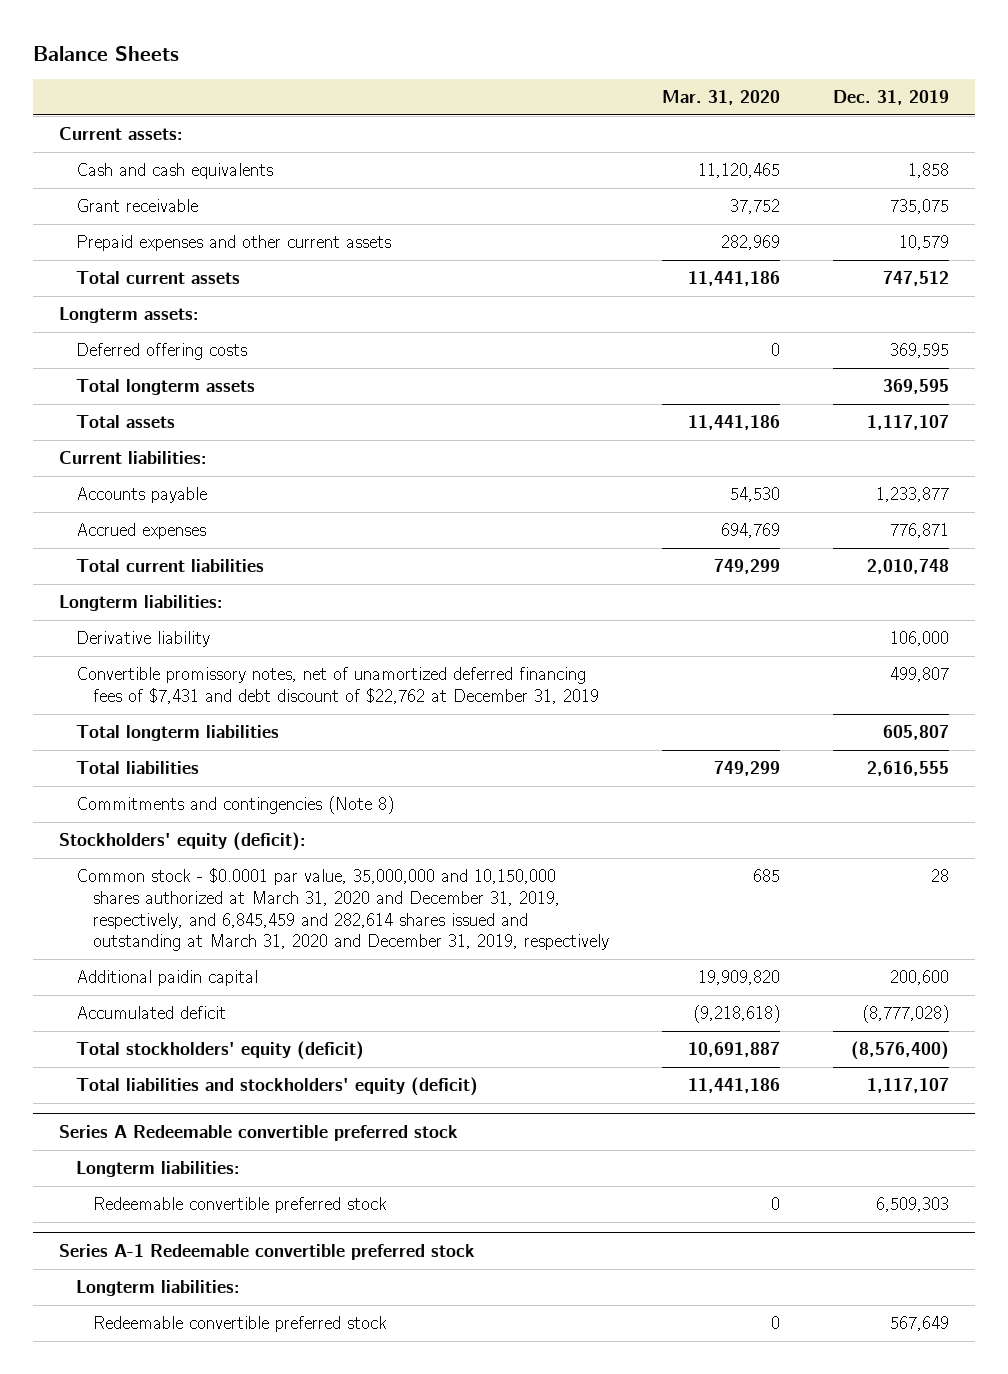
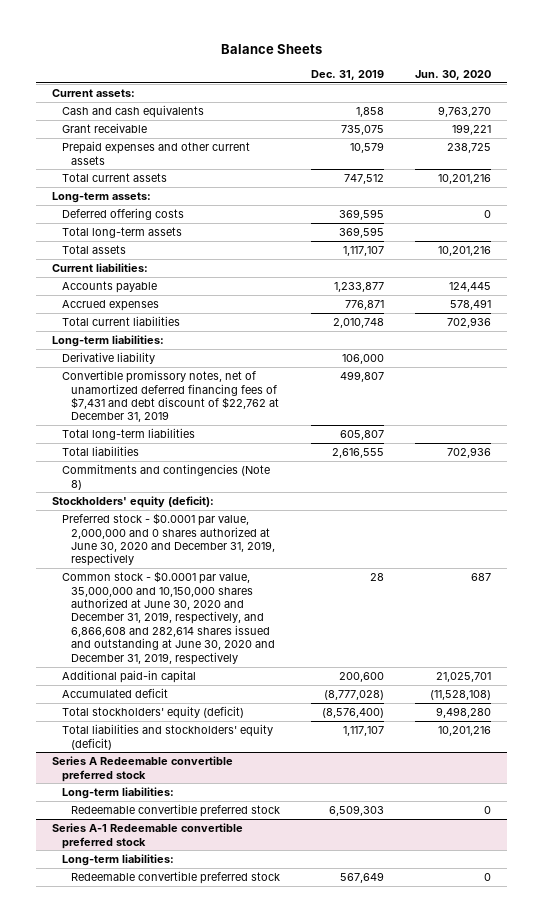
[661,90,780,106] Mar. 31, 2020 -> none
none -> [415,69,492,80] Jun. 30, 2020
[59,307,200,324] Longterm assets: -> [51,192,151,204] Long-term assets:
[76,379,256,396] Total longterm assets -> [61,227,182,239] Total long-term assets
[59,595,224,612] Longterm liabilities: -> [51,335,164,348] Long-term liabilities:
[76,725,280,742] Total longterm liabilities -> [61,428,195,441] Total long-term liabilities
none -> [61,513,276,567] Preferred stock - $0.0001 par value, 2,000,000 and 0 shares authorized at June 30, 2020 and December 31, 2019, respectively
[76,868,609,952] Common stock - $0.0001 par value, 35,000,000 and 10,150,000 shares authorized at March 31, 2020 and December 31, 2019, respectively, and 6,845,459 and 282,614 shares issued and outstanding at March 31, 2020 and December 31, 2019, respectively -> [61,571,276,665] Common stock - $0.0001 par value, 35,000,000 and 10,150,000 shares authorized at June 30, 2020 and December 31, 2019, respectively, and 6,866,608 and 282,614 shares issued and outstanding at June 30, 2020 and December 31, 2019, respectively
[76,970,259,987] Additional paidin capital -> [61,670,196,684] Additional paid-in capital
[76,1161,241,1178] Longterm liabilities: -> [61,787,174,800] Long-term liabilities:
[76,1280,241,1297] Longterm liabilities: -> [61,854,174,867] Long-term liabilities:

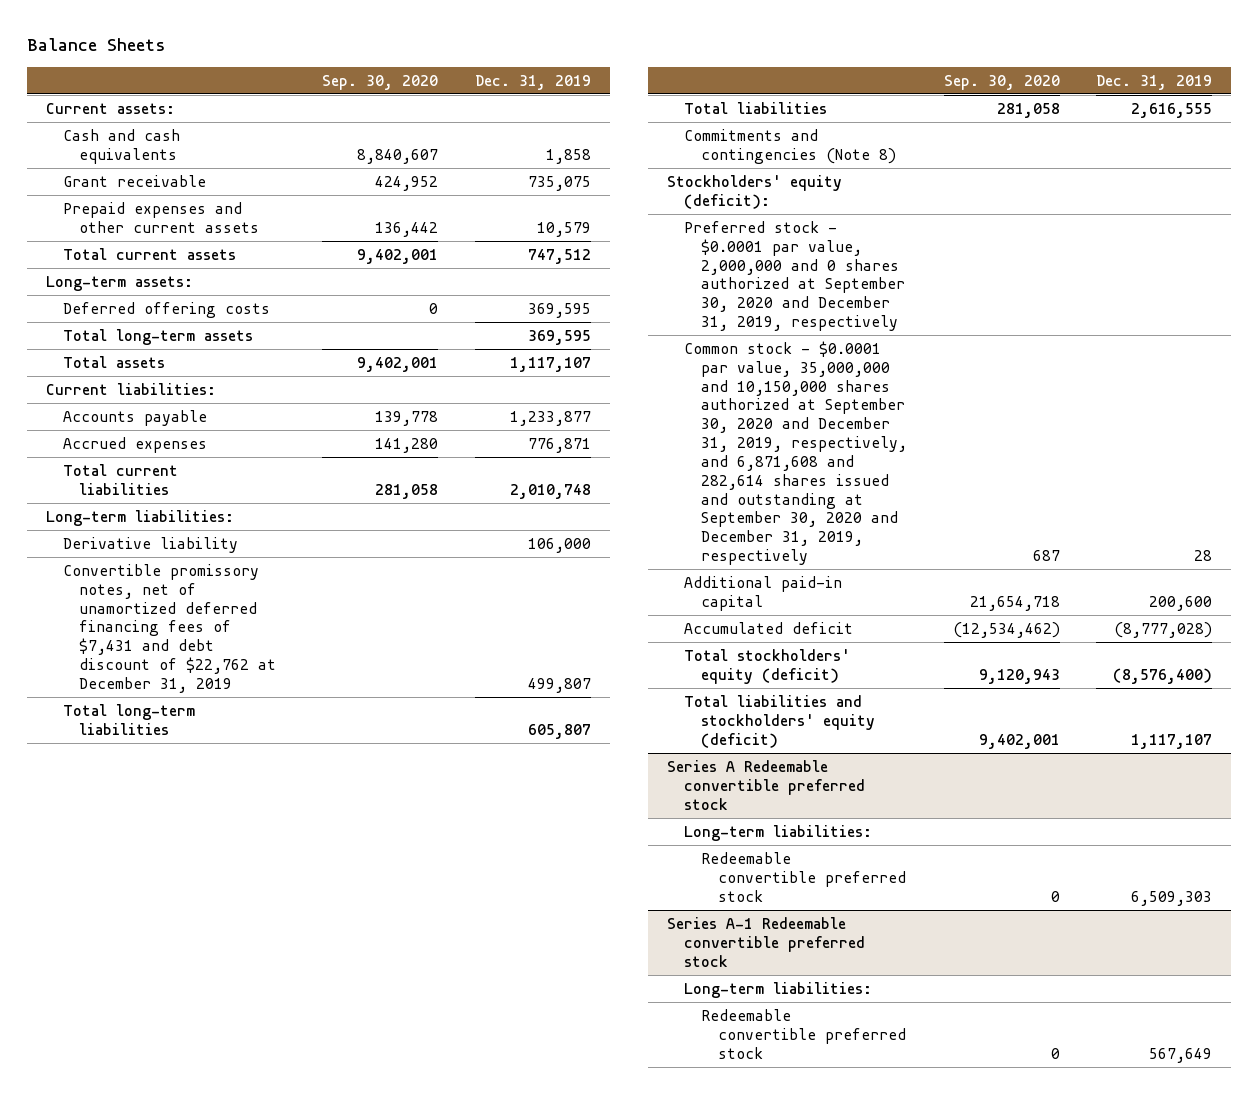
[415,69,492,80] Jun. 30, 2020 -> none
none -> [322,74,439,90] Sep. 30, 2020
[61,513,276,567] Preferred stock - $0.0001 par value, 2,000,000 and 0 shares authorized at June 30, 2020 and December 31, 2019, respectively -> [683,220,905,332] Preferred stock - $0.0001 par value, 2,000,000 and 0 shares authorized at September 30, 2020 and December 31, 2019, respectively
[61,571,276,665] Common stock - $0.0001 par value, 35,000,000 and 10,150,000 shares authorized at June 30, 2020 and December 31, 2019, respectively, and 6,866,608 and 282,614 shares issued and outstanding at June 30, 2020 and December 31, 2019, respectively -> [683,340,907,566] Common stock - $0.0001 par value, 35,000,000 and 10,150,000 shares authorized at September 30, 2020 and December 31, 2019, respectively, and 6,871,608 and 282,614 shares issued and outstanding at September 30, 2020 and December 31, 2019, respectively

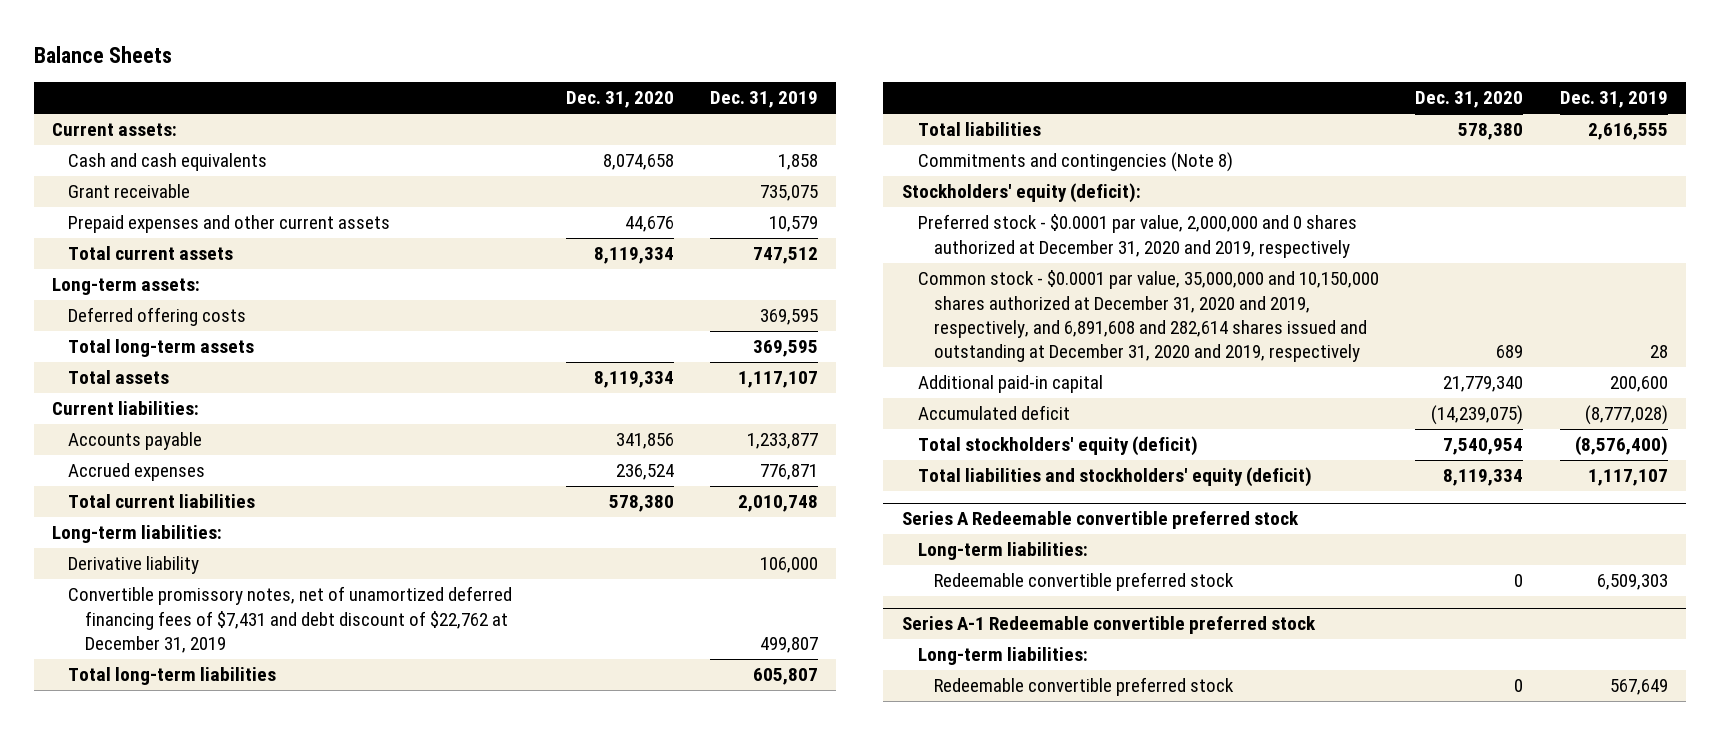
[322,74,439,90] Sep. 30, 2020 -> none
none -> [565,91,674,109] Dec. 31, 2020
[683,220,905,332] Preferred stock - $0.0001 par value, 2,000,000 and 0 shares authorized at September 30, 2020 and December 31, 2019, respectively -> [917,214,1357,258] Preferred stock - $0.0001 par value, 2,000,000 and 0 shares authorized at December 31, 2020 and 2019, respectively
[683,340,907,566] Common stock - $0.0001 par value, 35,000,000 and 10,150,000 shares authorized at September 30, 2020 and December 31, 2019, respectively, and 6,871,608 and 282,614 shares issued and outstanding at September 30, 2020 and December 31, 2019, respectively -> [917,270,1379,362] Common stock - $0.0001 par value, 35,000,000 and 10,150,000 shares authorized at December 31, 2020 and 2019, respectively, and 6,891,608 and 282,614 shares issued and outstanding at December 31, 2020 and 2019, respectively

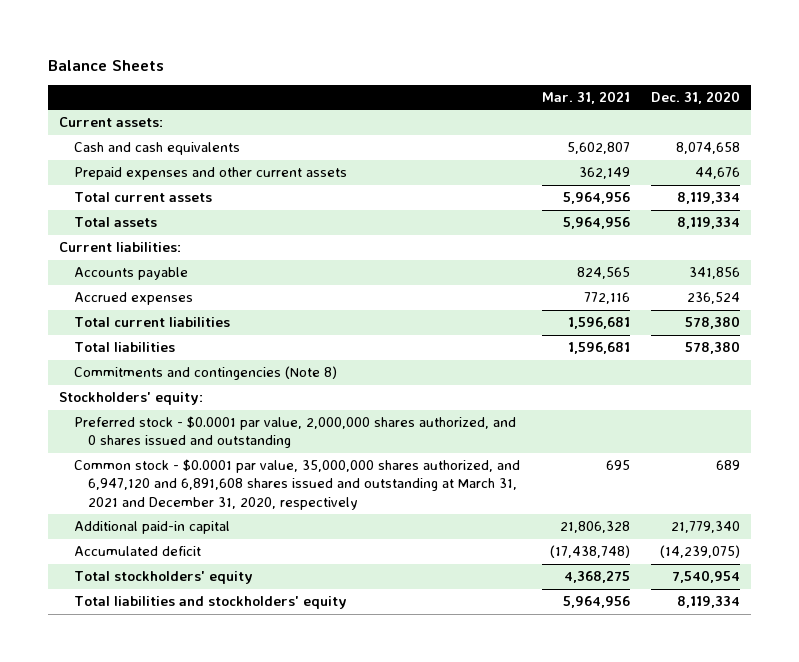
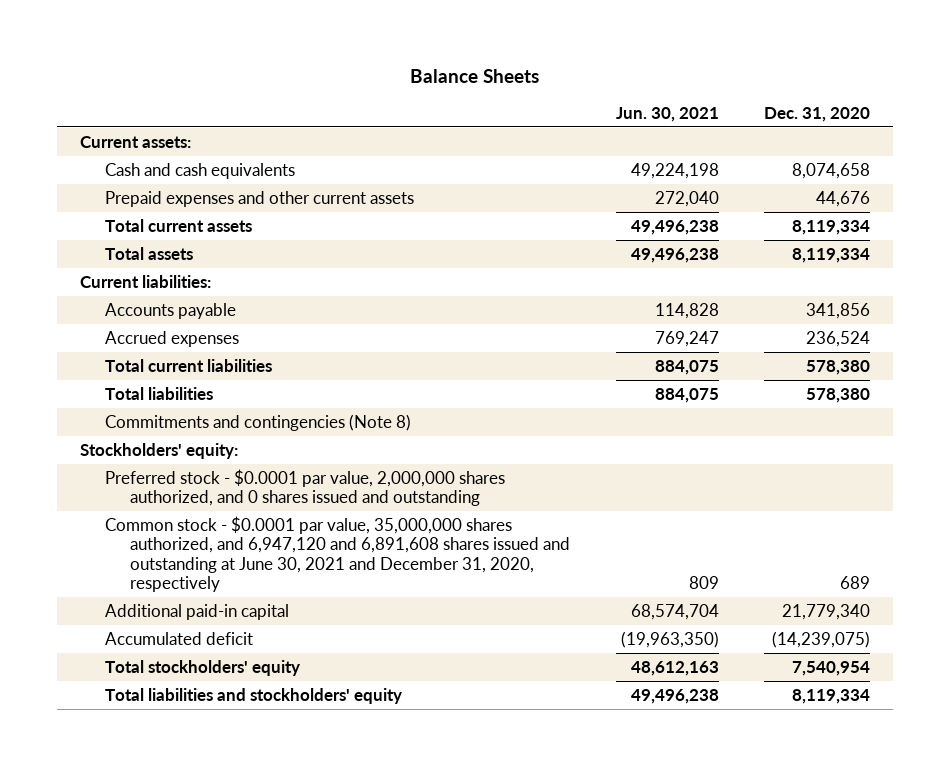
[541,90,630,104] Mar. 31, 2021 -> none
none -> [615,106,719,122] Jun. 30, 2021
[73,459,520,510] Common stock - $0.0001 par value, 35,000,000 shares authorized, and 6,947,120 and 6,891,608 shares issued and outstanding at March 31, 2021 and December 31, 2020, respectively -> [105,515,571,593] Common stock - $0.0001 par value, 35,000,000 shares authorized, and 6,947,120 and 6,891,608 shares issued and outstanding at June 30, 2021 and December 31, 2020, respectively

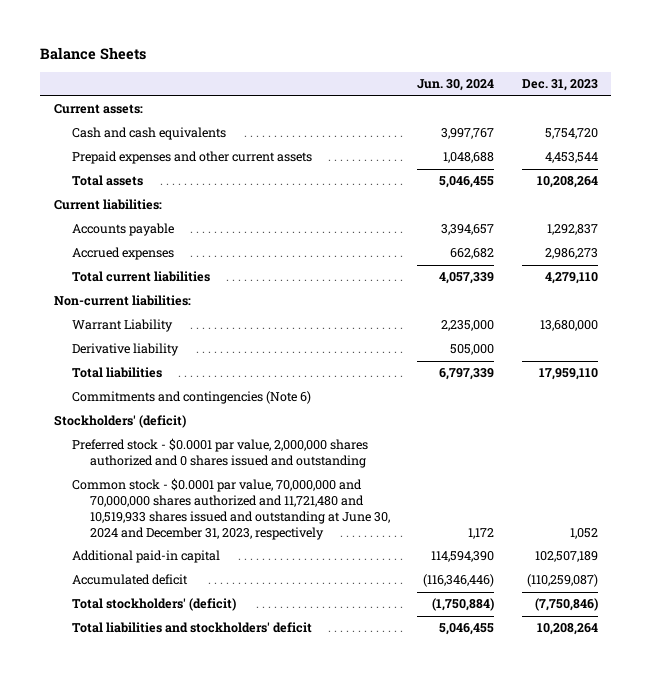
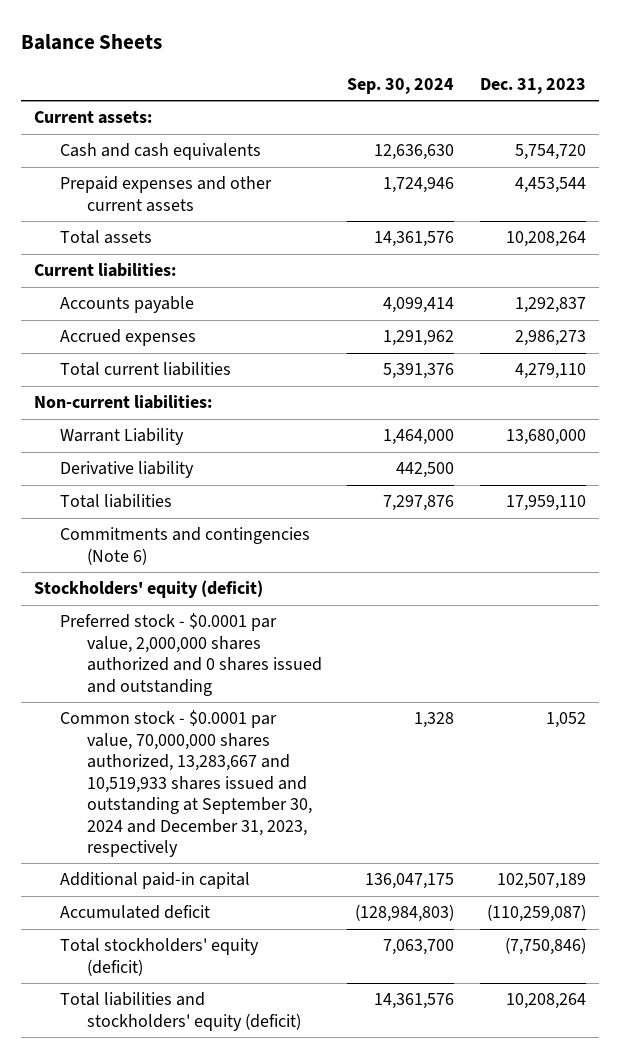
[417,79,495,92] Jun. 30, 2024 -> none
none -> [347,77,455,94] Sep. 30, 2024
[53,415,186,429] Stockholders' (deficit) -> [33,580,263,599] Stockholders' equity (deficit)
[71,478,390,540] Common stock - $0.0001 par value, 70,000,000 and 70,000,000 shares authorized and 11,721,480 and 10,519,933 shares issued and outstanding at June 30, 2024 and December 31, 2023, respectively -> [60,710,312,857] Common stock - $0.0001 par value, 70,000,000 shares authorized, 13,283,667 and 10,519,933 shares issued and outstanding at September 30, 2024 and December 31, 2023, respectively
[71,598,236,612] Total stockholders' (deficit) -> [60,938,260,976] Total stockholders' equity (deficit)
[71,622,312,634] Total liabilities and stockholders' deficit -> [60,992,301,1031] Total liabilities and stockholders' equity (deficit)

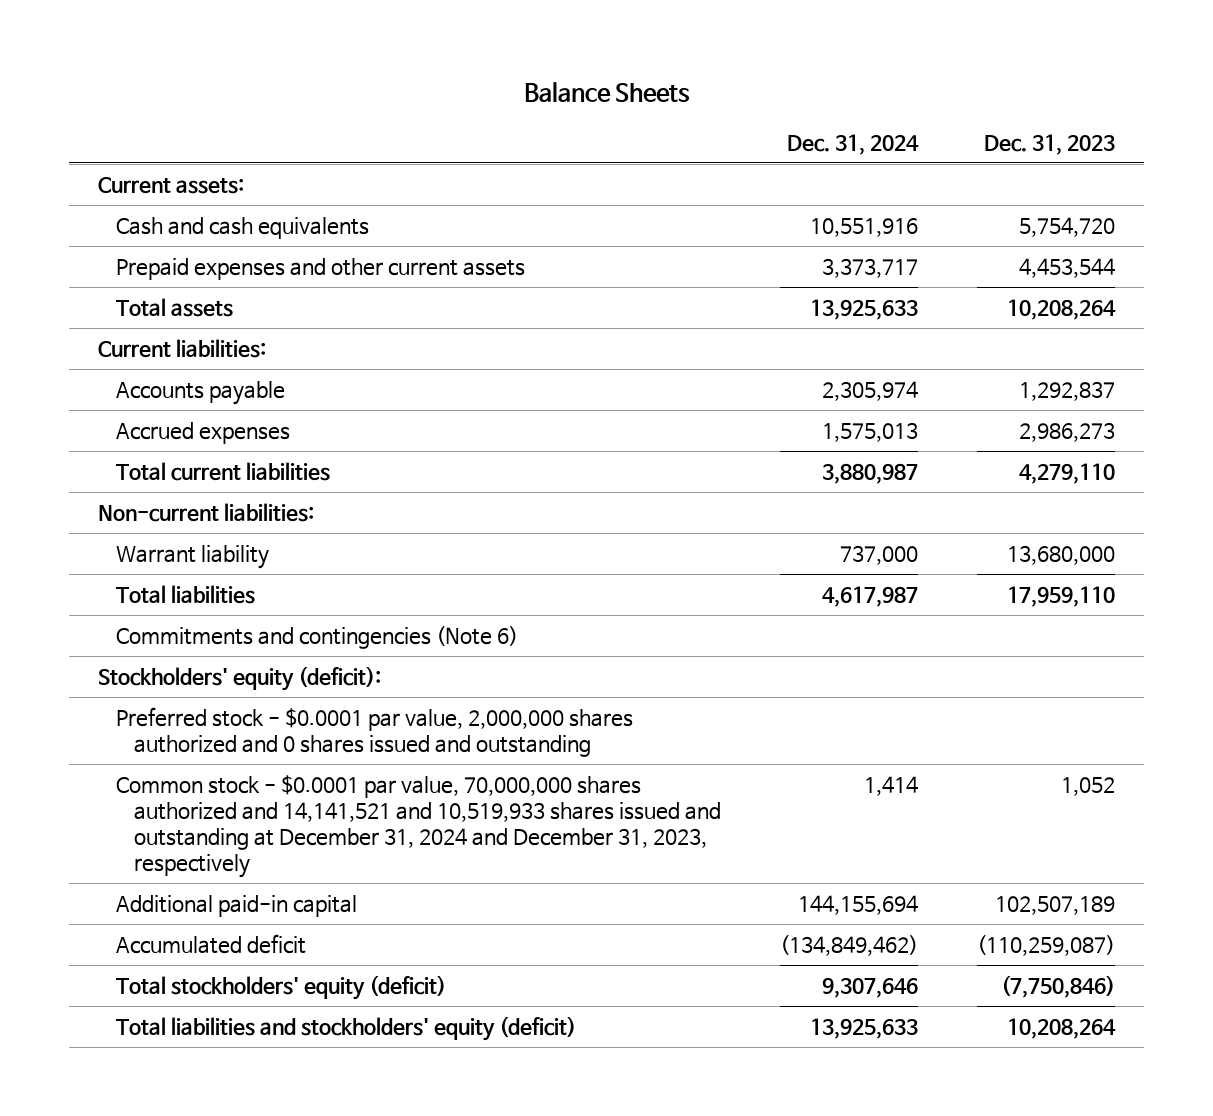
[347,77,455,94] Sep. 30, 2024 -> none
none -> [786,133,919,155] Dec. 31, 2024
[60,461,195,479] Derivative liability -> none
[60,428,185,446] Warrant Liability -> [116,545,270,570] Warrant liability
[33,580,263,599] Stockholders' equity (deficit) -> [97,666,381,692] Stockholders' equity (deficit):
[60,710,312,857] Common stock - $0.0001 par value, 70,000,000 shares authorized, 13,283,667 and 10,519,933 shares issued and outstanding at September 30, 2024 and December 31, 2023, respectively -> [116,775,722,878] Common stock - $0.0001 par value, 70,000,000 shares authorized and 14,141,521 and 10,519,933 shares issued and outstanding at December 31, 2024 and December 31, 2023, respectively

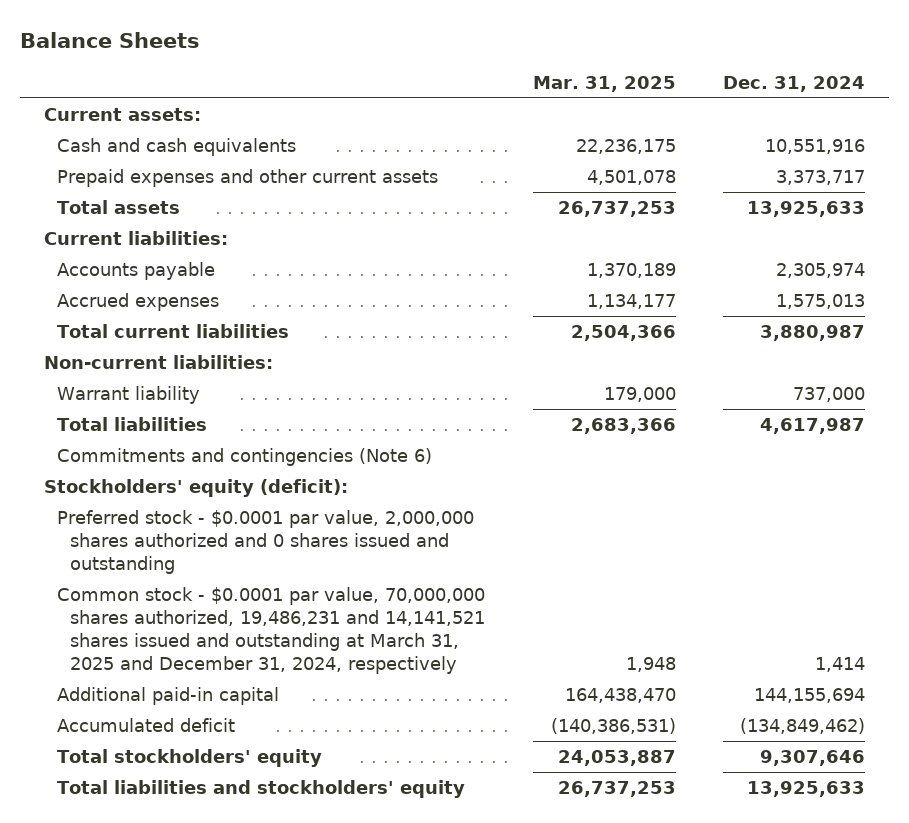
[983,133,1115,155] Dec. 31, 2023 -> none
none -> [532,75,676,92] Mar. 31, 2025
[116,775,722,878] Common stock - $0.0001 par value, 70,000,000 shares authorized and 14,141,521 and 10,519,933 shares issued and outstanding at December 31, 2024 and December 31, 2023, respectively -> [57,587,486,675] Common stock - $0.0001 par value, 70,000,000 shares authorized, 19,486,231 and 14,141,521 shares issued and outstanding at March 31, 2025 and December 31, 2024, respectively
[116,975,447,1001] Total stockholders' equity (deficit) -> [57,749,323,768] Total stockholders' equity
[116,1016,577,1042] Total liabilities and stockholders' equity (deficit) -> [57,780,466,799] Total liabilities and stockholders' equity

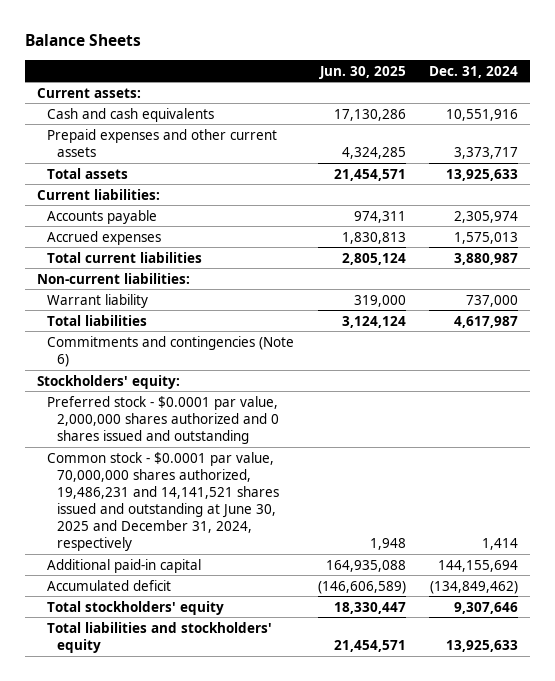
[532,75,676,92] Mar. 31, 2025 -> none
none -> [318,65,406,79] Jun. 30, 2025
[44,479,349,498] Stockholders' equity (deficit): -> [37,374,181,389] Stockholders' equity:
[57,587,486,675] Common stock - $0.0001 par value, 70,000,000 shares authorized, 19,486,231 and 14,141,521 shares issued and outstanding at March 31, 2025 and December 31, 2024, respectively -> [47,451,280,552] Common stock - $0.0001 par value, 70,000,000 shares authorized, 19,486,231 and 14,141,521 shares issued and outstanding at June 30, 2025 and December 31, 2024, respectively

